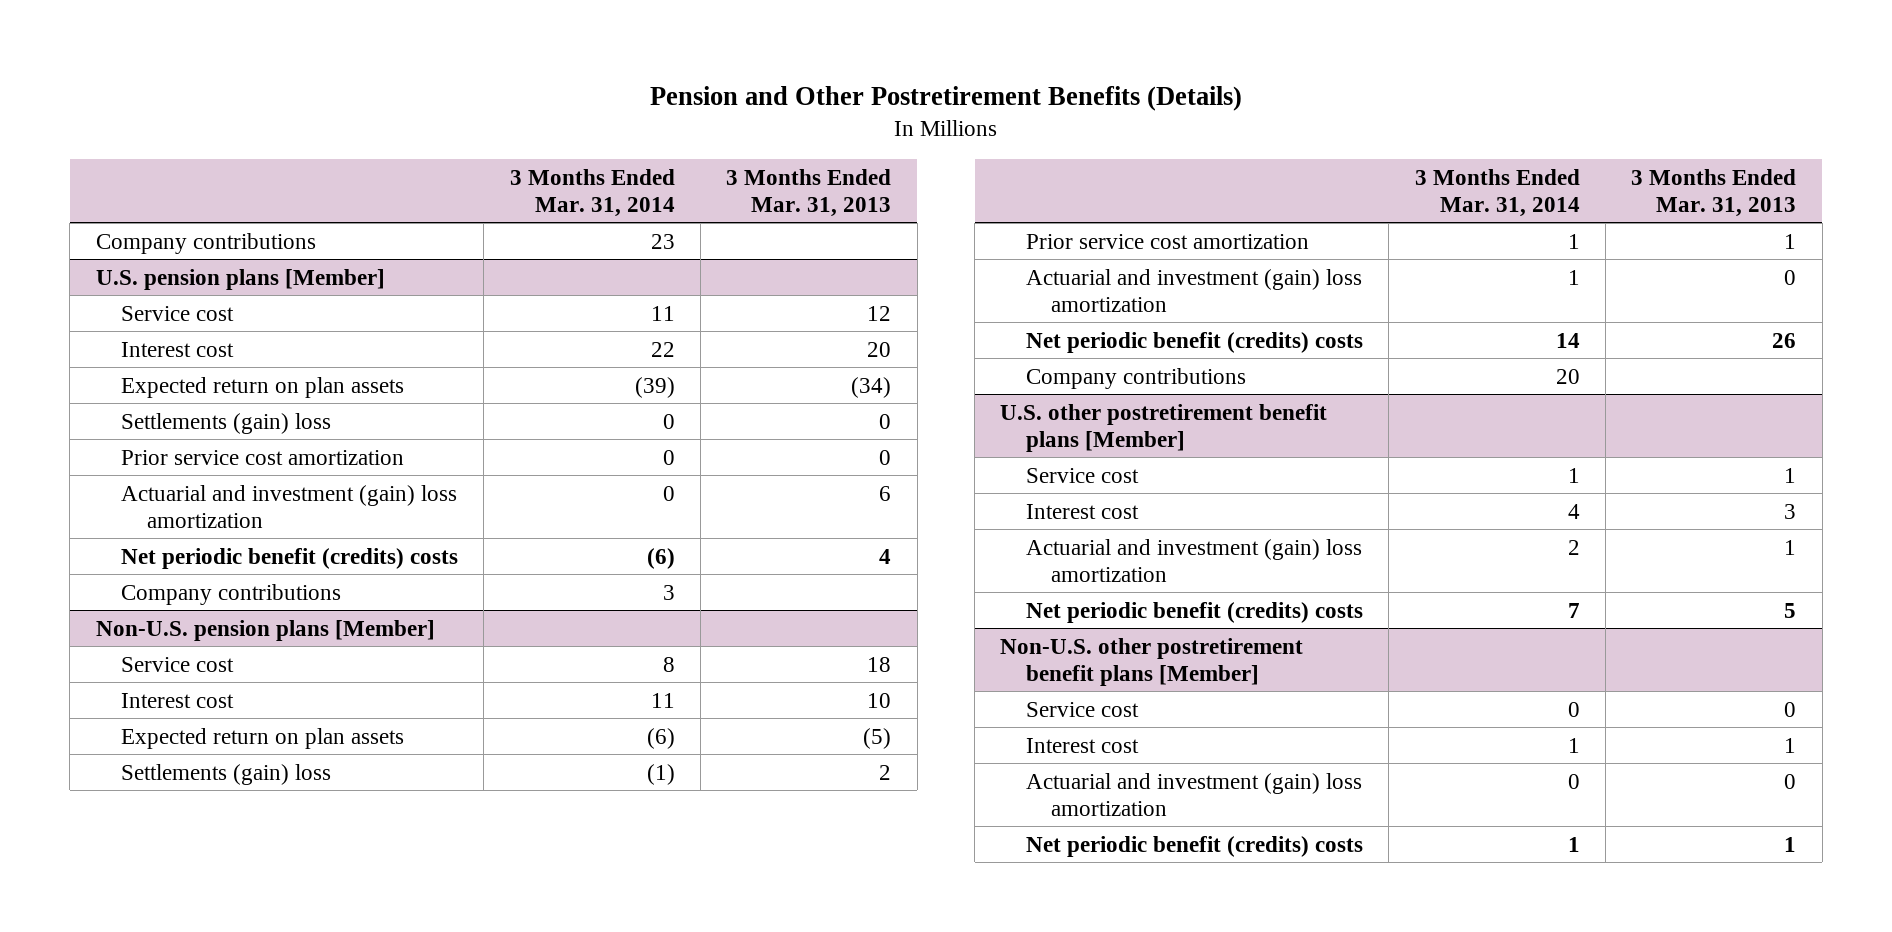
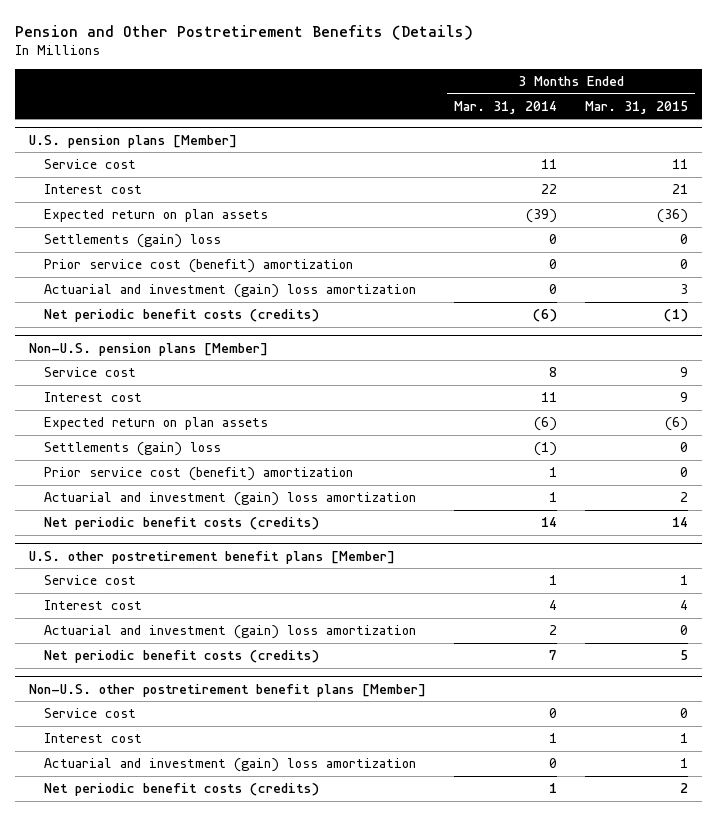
[726,168,892,217] 3 Months Ended Mar. 31, 2013 -> none
none -> [585,100,689,114] Mar. 31, 2015
[95,232,316,254] Company contributions -> none
[121,449,405,465] Prior service cost amortization -> [44,259,354,274] Prior service cost (benefit) amortization
[121,583,342,605] Company contributions -> none
[121,547,459,569] Net periodic benefit (credits) costs -> [44,309,320,323] Net periodic benefit costs (credits)
[1025,233,1309,249] Prior service cost amortization -> [44,467,354,482] Prior service cost (benefit) amortization
[1025,367,1246,389] Company contributions -> none
[1025,331,1363,353] Net periodic benefit (credits) costs -> [44,517,320,531] Net periodic benefit costs (credits)
[1025,601,1363,623] Net periodic benefit (credits) costs -> [44,650,320,664] Net periodic benefit costs (credits)
[1025,835,1363,857] Net periodic benefit (credits) costs -> [44,783,320,797] Net periodic benefit costs (credits)

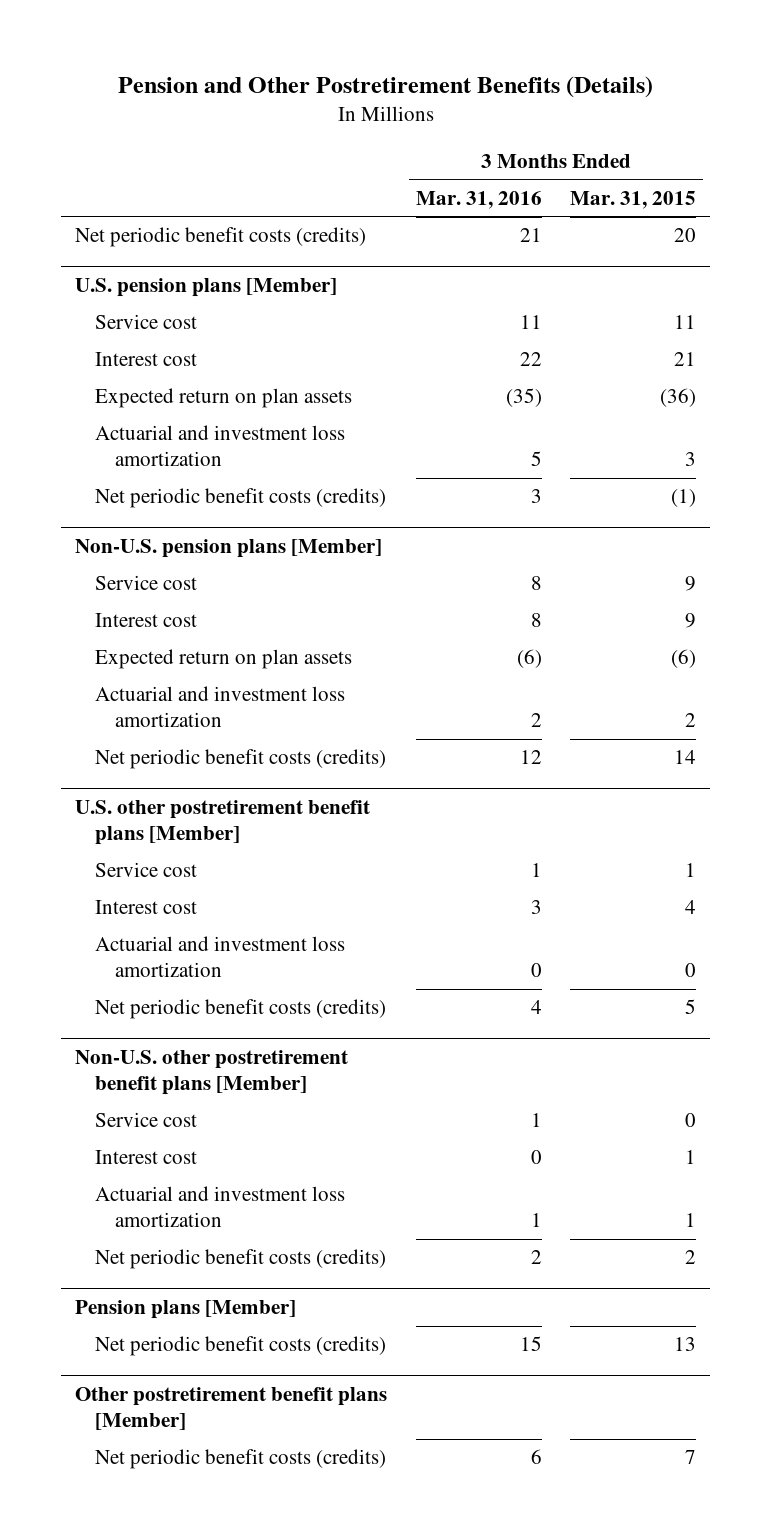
[454,100,558,114] Mar. 31, 2014 -> none
none -> [415,190,542,209] Mar. 31, 2016
none -> [75,227,367,248] Net periodic benefit costs (credits)
[44,234,222,249] Settlements (gain) loss -> none
[44,259,354,274] Prior service cost (benefit) amortization -> none
[44,284,417,299] Actuarial and investment (gain) loss amortization -> [94,425,345,467] Actuarial and investment loss amortization
[44,442,222,457] Settlements (gain) loss -> none
[44,467,354,482] Prior service cost (benefit) amortization -> none
[44,492,417,507] Actuarial and investment (gain) loss amortization -> [94,686,345,728] Actuarial and investment loss amortization
[44,625,417,640] Actuarial and investment (gain) loss amortization -> [94,936,345,978] Actuarial and investment loss amortization
[44,758,417,773] Actuarial and investment (gain) loss amortization -> [94,1186,345,1228] Actuarial and investment loss amortization
none -> [75,1300,297,1320] Pension plans [Member]
none -> [94,1336,386,1357] Net periodic benefit costs (credits)
none -> [75,1387,388,1431] Other postretirement benefit plans [Member]
none -> [94,1449,386,1470] Net periodic benefit costs (credits)

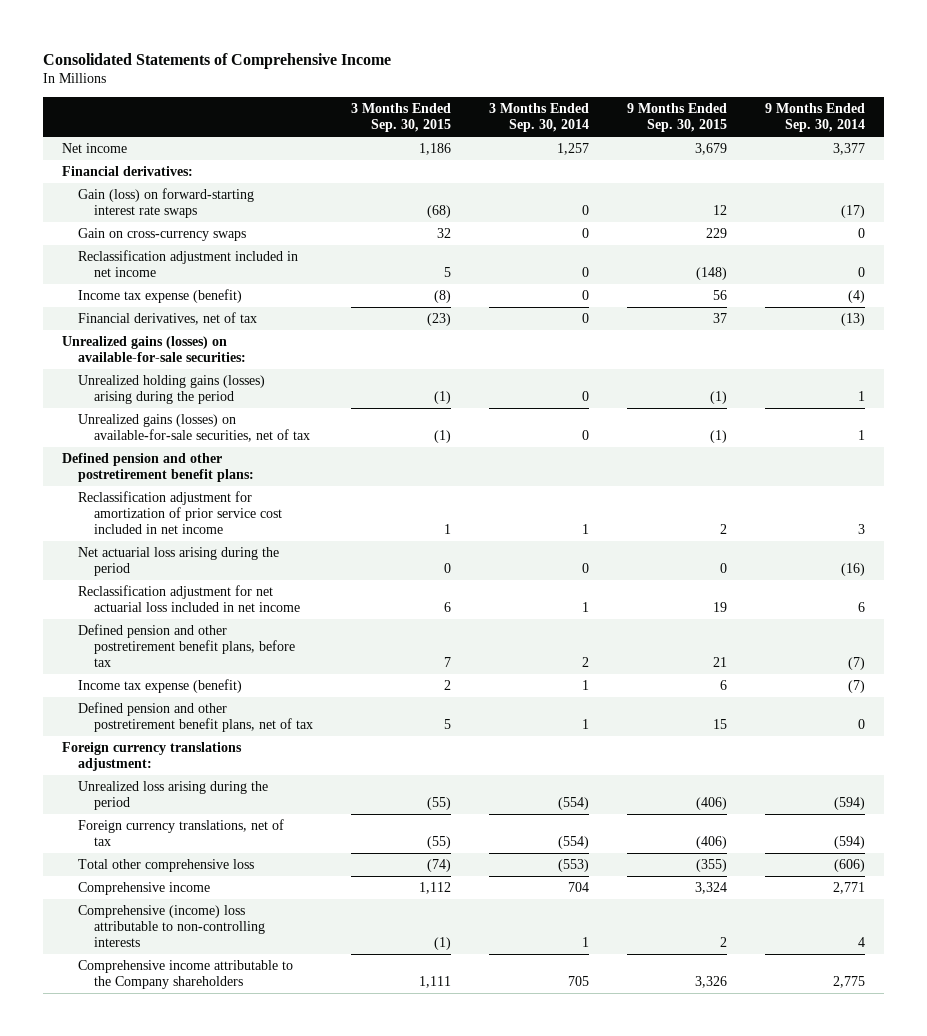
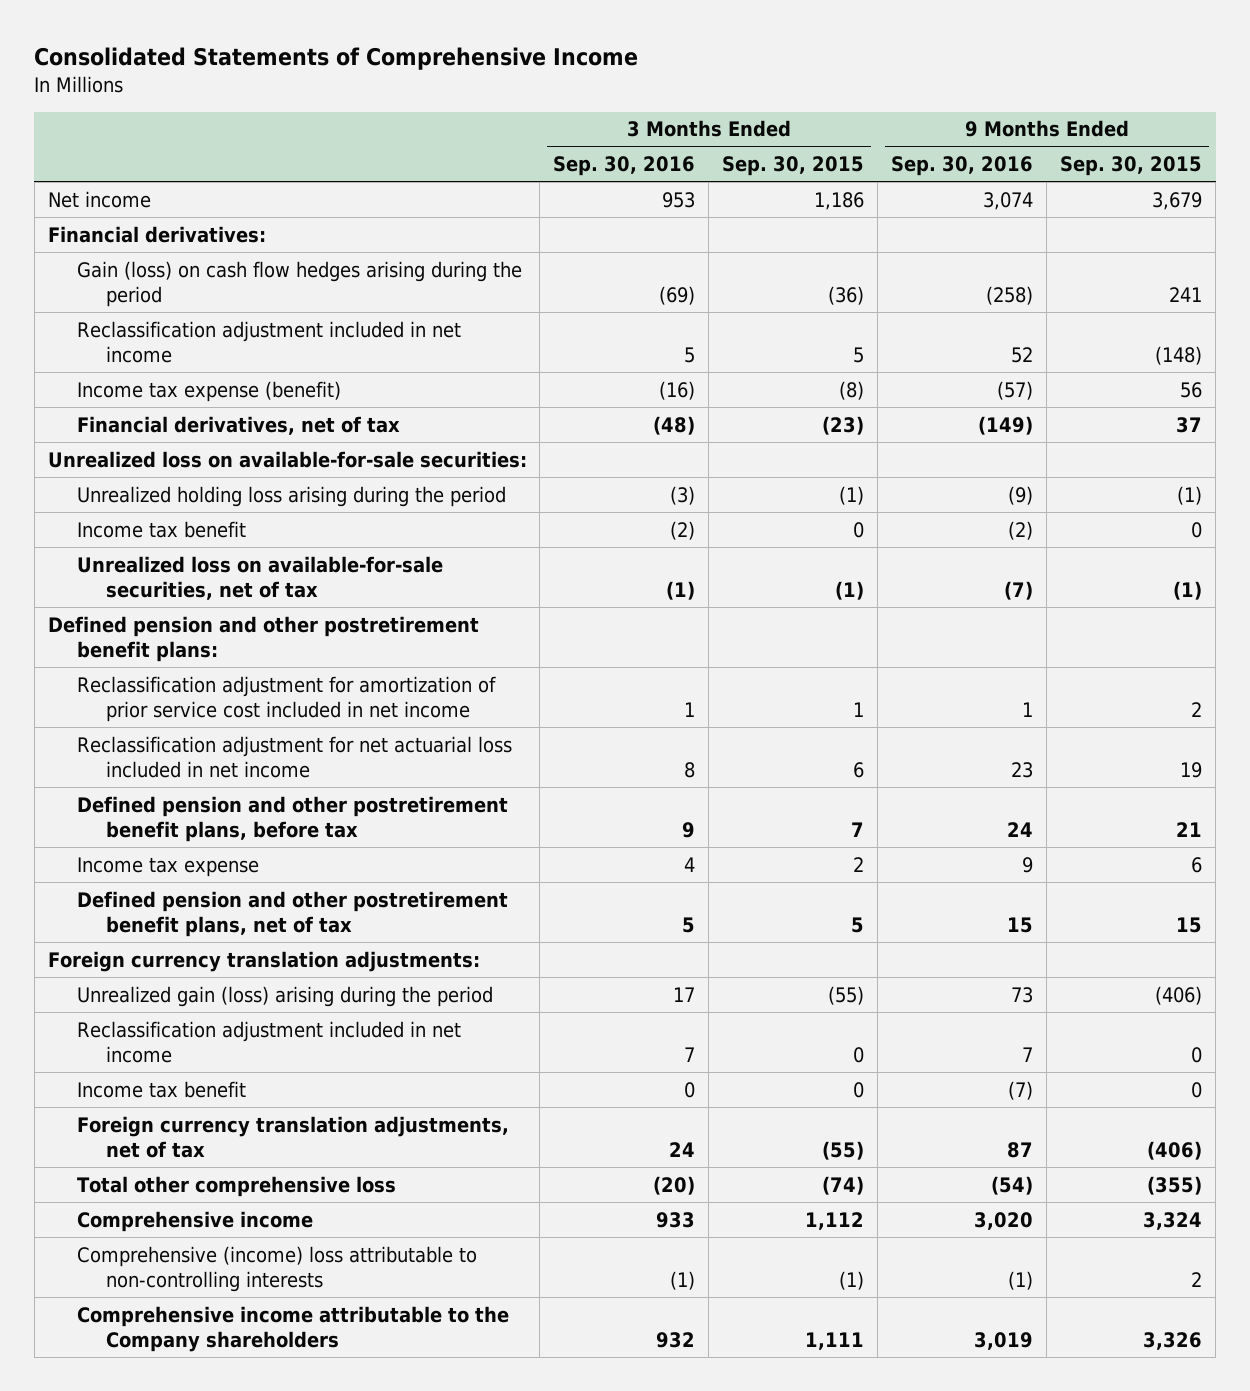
[488,103,589,133] 3 Months Ended Sep. 30, 2014 -> none
[764,103,865,133] 9 Months Ended Sep. 30, 2014 -> none
none -> [553,156,696,177] Sep. 30, 2016
none -> [891,156,1034,177] Sep. 30, 2016
[77,228,246,242] Gain on cross-currency swaps -> none
[77,188,254,219] Gain (loss) on forward-starting interest rate swaps -> [76,260,522,308] Gain (loss) on cash flow hedges arising during the period
[426,205,451,219] (68) -> [828,286,865,306] (36)
[712,205,727,216] 12 -> [1169,287,1203,303] 241
[61,336,246,363] Unrealized gains (losses) on available-for-sale securities: -> [47,450,527,468] Unrealized loss on available-for-sale securities:
[77,375,265,405] Unrealized holding gains (losses) arising during the period -> [76,485,506,507] Unrealized holding loss arising during the period
none -> [76,520,246,538] Income tax benefit
[77,414,310,443] Unrealized gains (losses) on available-for-sale securities, net of tax -> [76,555,443,601] Unrealized loss on available-for-sale securities, net of tax
[77,547,279,577] Net actuarial loss arising during the period -> none
[77,679,242,694] Income tax expense (benefit) -> [76,856,259,877] Income tax expense
[61,742,242,772] Foreign currency translations adjustment: -> [47,950,480,972] Foreign currency translation adjustments:
[77,781,268,811] Unrealized loss arising during the period -> [76,985,493,1007] Unrealized gain (loss) arising during the period
none -> [76,1020,461,1064] Reclassification adjustment included in net income
none -> [76,1080,246,1098] Income tax benefit
[77,819,284,847] Foreign currency translations, net of tax -> [76,1115,509,1159] Foreign currency translation adjustments, net of tax

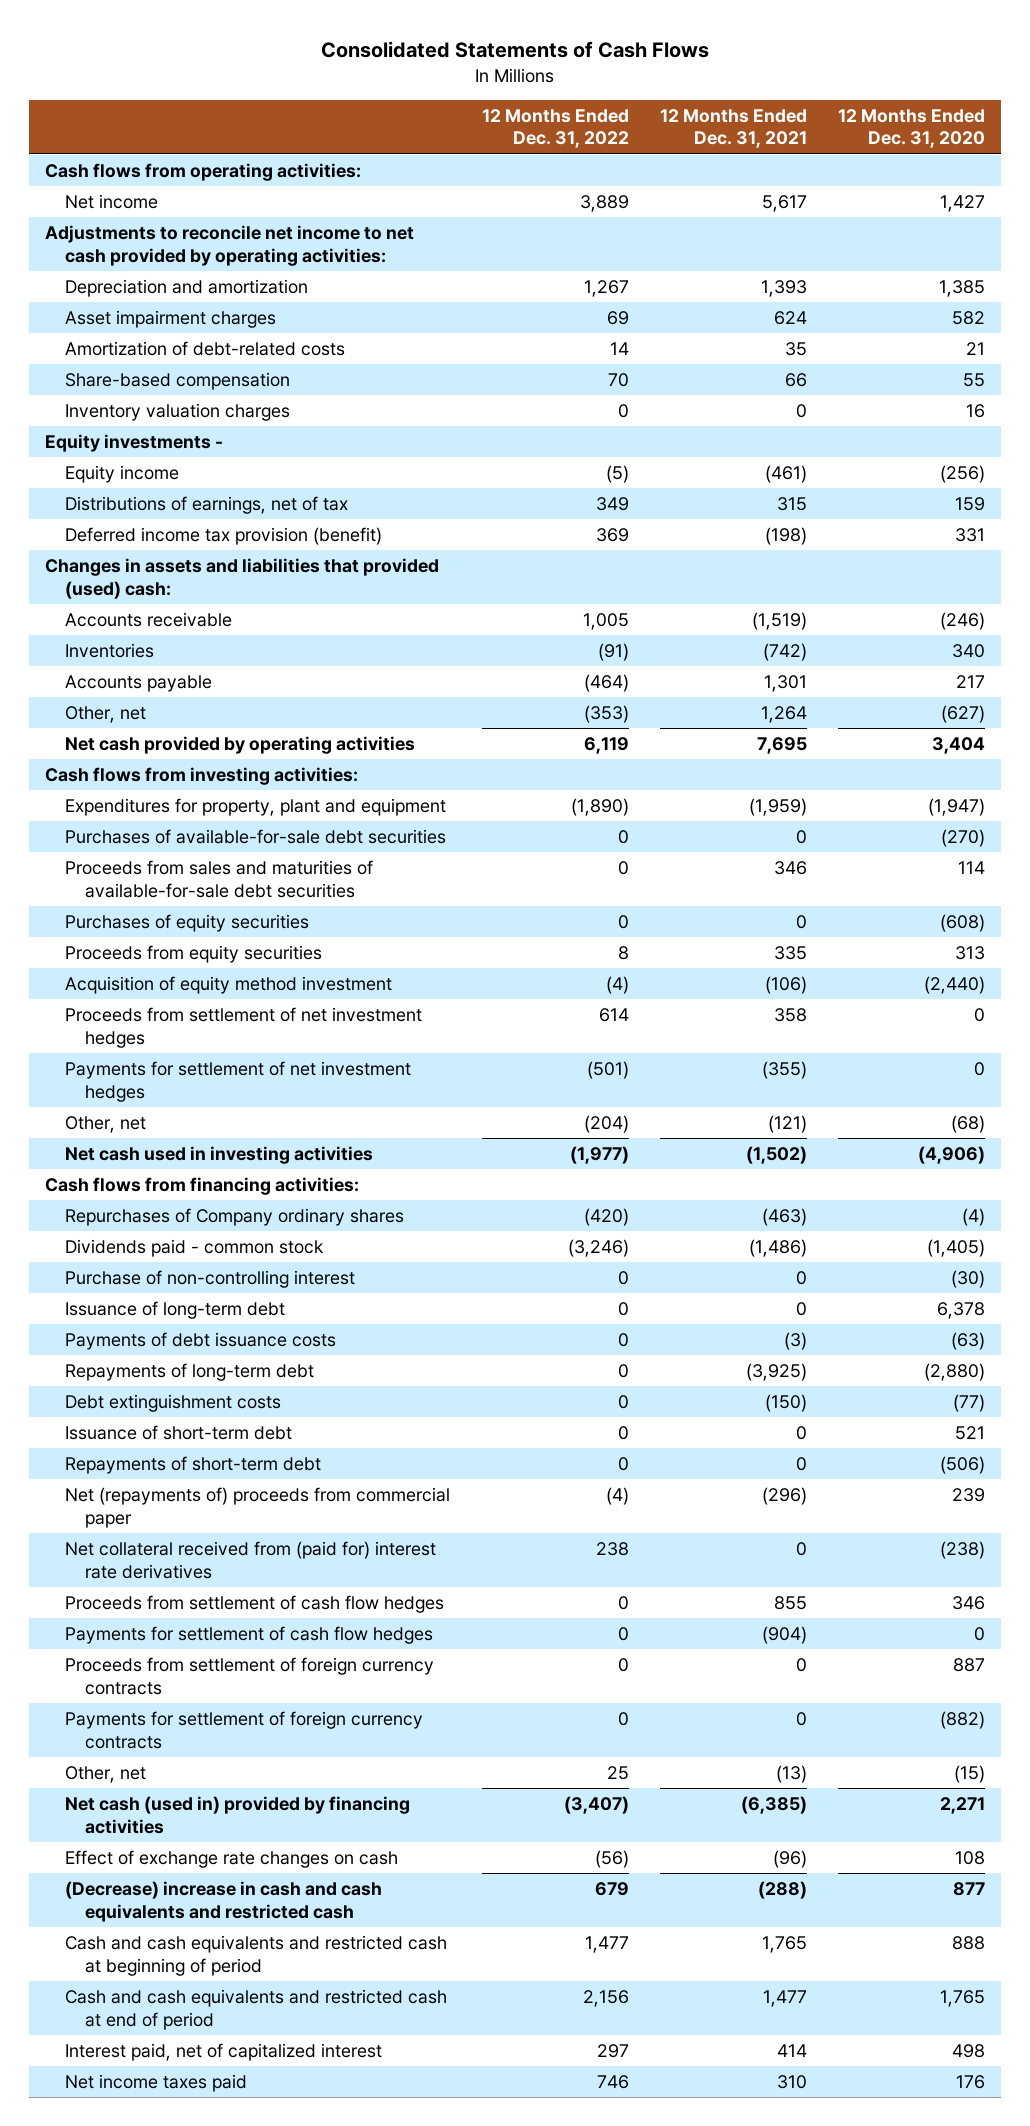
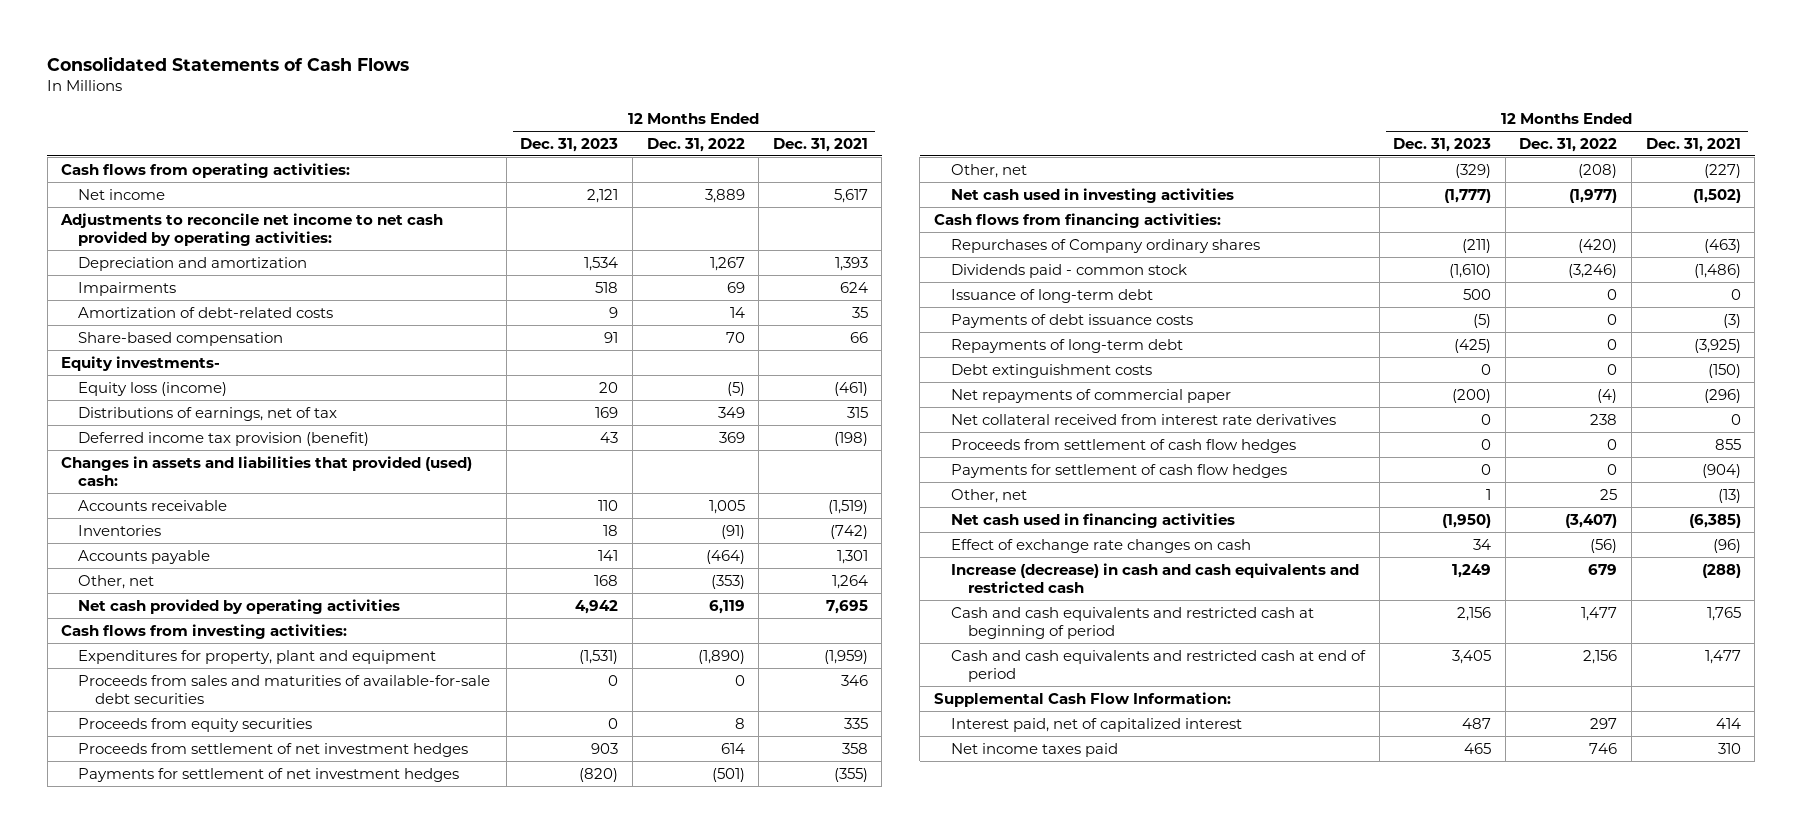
[838,108,986,149] 12 Months Ended Dec. 31, 2020 -> none
none -> [520,137,619,152] Dec. 31, 2023
[65,309,277,328] Asset impairment charges -> [78,281,177,296] Impairments
[65,402,291,421] Inventory valuation charges -> none
[45,433,224,452] Equity investments - -> [61,355,221,371] Equity investments-
[65,464,180,483] Equity income -> [78,381,228,396] Equity loss (income)
[65,828,447,844] Purchases of available-for-sale debt securities -> none
[65,913,310,932] Purchases of equity securities -> none
[65,975,393,994] Acquisition of equity method investment -> none
[583,1114,629,1133] (204) -> [1578,163,1618,178] (208)
[767,1114,807,1133] (121) -> [1703,163,1741,178] (227)
[65,1269,356,1288] Purchase of non-controlling interest -> none
[65,1424,293,1440] Issuance of short-term debt -> none
[65,1455,322,1474] Repayments of short-term debt -> none
[65,1486,451,1528] Net (repayments of) proceeds from commercial paper -> [950,388,1231,403] Net repayments of commercial paper
[65,1540,437,1579] Net collateral received from (paid for) interest rate derivatives -> [950,413,1336,425] Net collateral received from interest rate derivatives
[65,1656,435,1695] Proceeds from settlement of foreign currency contracts -> none
[65,1710,424,1749] Payments for settlement of foreign currency contracts -> none
[65,1795,411,1834] Net cash (used in) provided by financing activities -> [950,512,1235,528] Net cash used in financing activities
[65,1880,383,1922] (Decrease) increase in cash and cash equivalents and restricted cash -> [950,562,1359,593] Increase (decrease) in cash and cash equivalents and restricted cash
none -> [934,691,1232,707] Supplemental Cash Flow Information:

